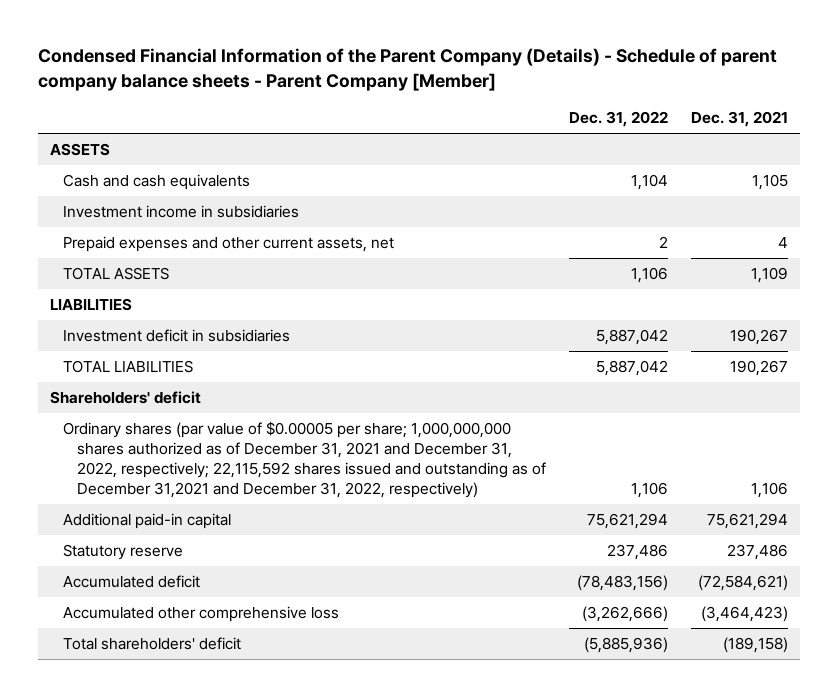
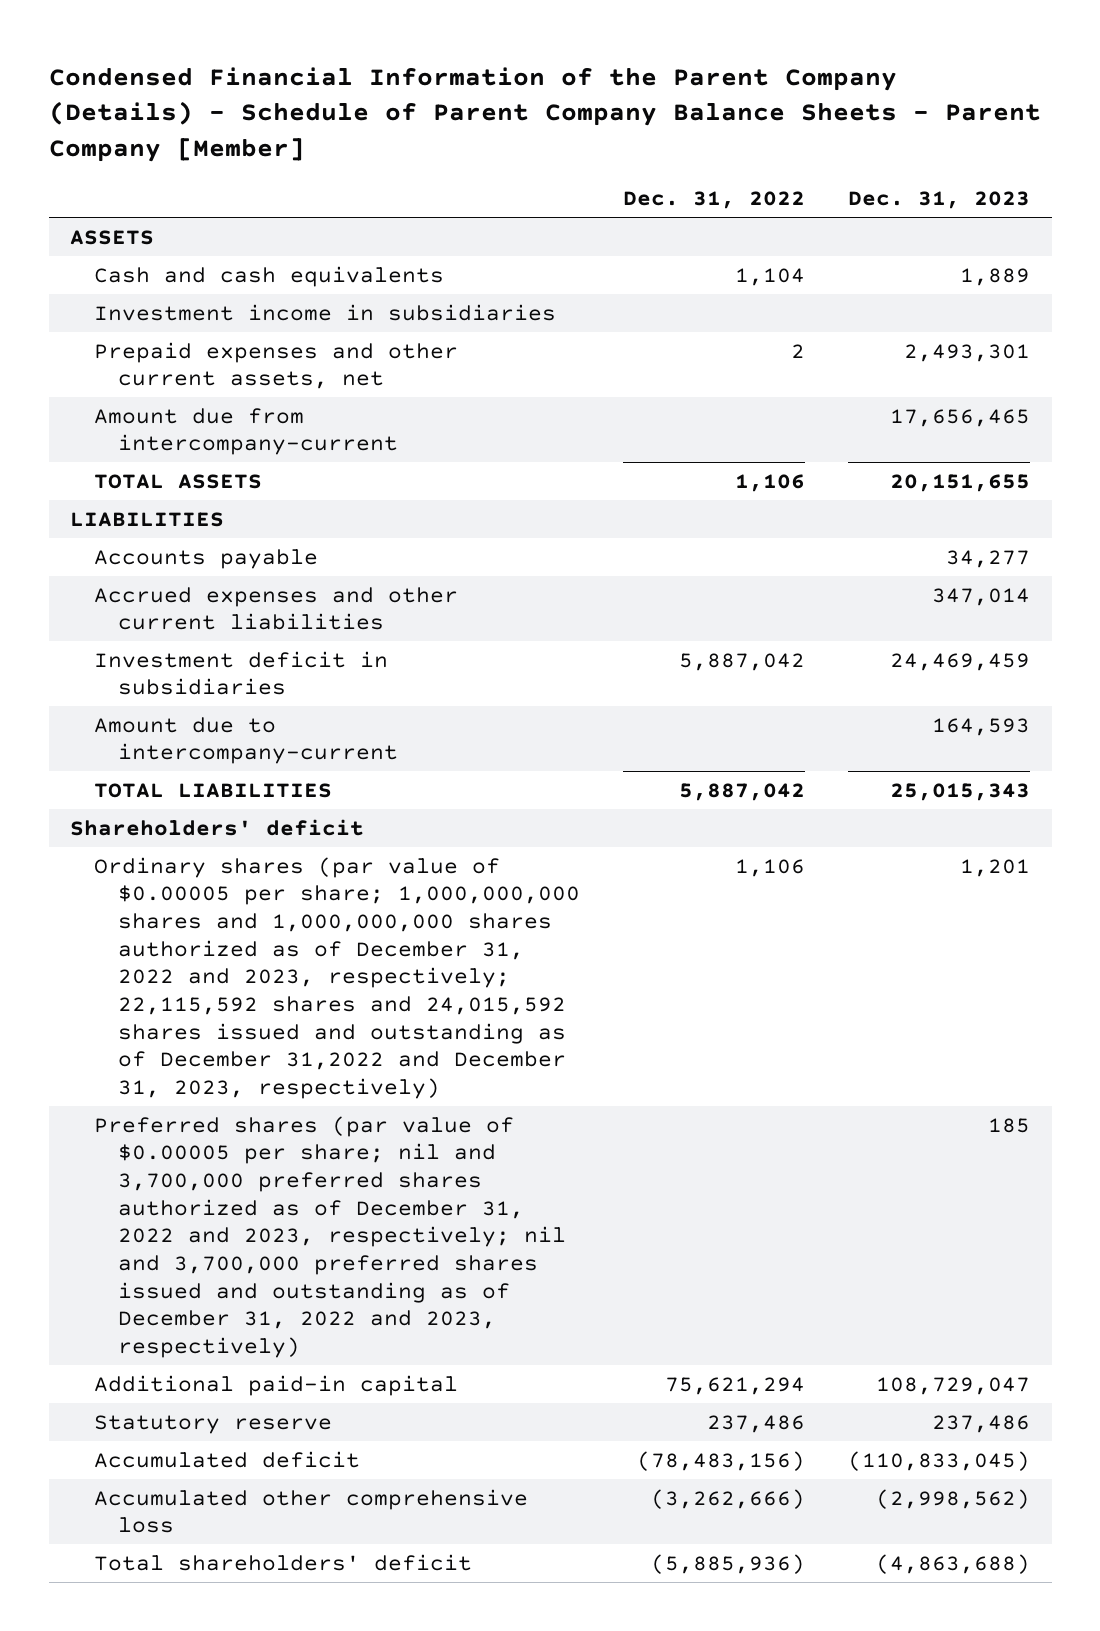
[38,48,778,91] Condensed Financial Information of the Parent Company (Details) - Schedule of parent company balance sheets - Parent Company [Member] -> [48,66,1041,163] Condensed Financial Information of the Parent Company (Details) - Schedule of Parent Company Balance Sheets - Parent Company [Member]
[691,111,789,128] Dec. 31, 2021 -> none
none -> [848,191,1031,210] Dec. 31, 2023
none -> [94,407,399,456] Amount due from intercompany-current
none -> [94,548,319,569] Accounts payable
none -> [94,586,459,631] Accrued expenses and other current liabilities
none -> [94,716,399,765] Amount due to intercompany-current
[63,421,547,499] Ordinary shares (par value of $0.00005 per share; 1,000,000,000 shares authorized as of December 31, 2021 and December 31, 2022, respectively; 22,115,592 shares issued and outstanding as of December 31,2021 and December 31, 2022, respectively) -> [94,856,581,1100] Ordinary shares (par value of $0.00005 per share; 1,000,000,000 shares and 1,000,000,000 shares authorized as of December 31, 2022 and 2023, respectively; 22,115,592 shares and 24,015,592 shares issued and outstanding as of December 31,2022 and December 31, 2023, respectively)
none -> [94,1115,567,1359] Preferred shares (par value of $0.00005 per share; nil and 3,700,000 preferred shares authorized as of December 31, 2022 and 2023, respectively; nil and 3,700,000 preferred shares issued and outstanding as of December 31, 2022 and 2023, respectively)

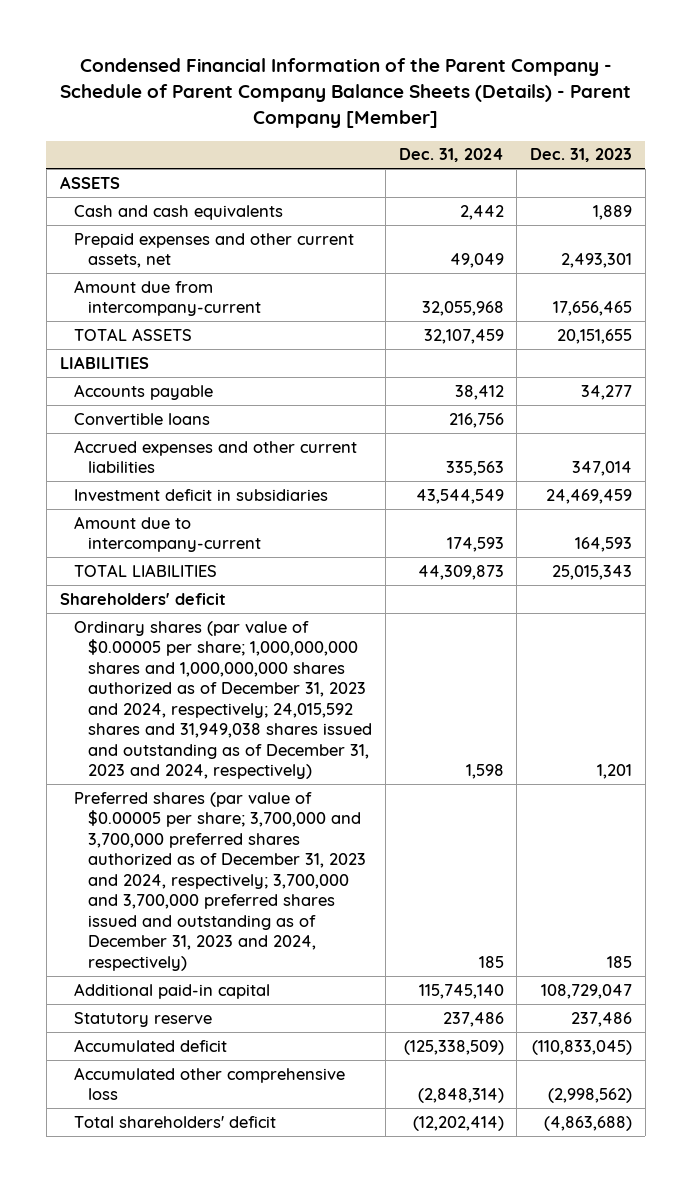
[48,66,1041,163] Condensed Financial Information of the Parent Company (Details) - Schedule of Parent Company Balance Sheets - Parent Company [Member] -> [59,58,631,128] Condensed Financial Information of the Parent Company - Schedule of Parent Company Balance Sheets (Details) - Parent Company [Member]
[623,191,806,210] Dec. 31, 2022 -> none
none -> [398,148,504,163] Dec. 31, 2024
[94,303,557,321] Investment income in subsidiaries -> none
none -> [73,412,210,425] Convertible loans
[94,856,581,1100] Ordinary shares (par value of $0.00005 per share; 1,000,000,000 shares and 1,000,000,000 shares authorized as of December 31, 2022 and 2023, respectively; 22,115,592 shares and 24,015,592 shares issued and outstanding as of December 31,2022 and December 31, 2023, respectively) -> [73,620,373,780] Ordinary shares (par value of $0.00005 per share; 1,000,000,000 shares and 1,000,000,000 shares authorized as of December 31, 2023 and 2024, respectively; 24,015,592 shares and 31,949,038 shares issued and outstanding as of December 31, 2023 and 2024, respectively)
[94,1115,567,1359] Preferred shares (par value of $0.00005 per share; nil and 3,700,000 preferred shares authorized as of December 31, 2022 and 2023, respectively; nil and 3,700,000 preferred shares issued and outstanding as of December 31, 2022 and 2023, respectively) -> [73,791,367,971] Preferred shares (par value of $0.00005 per share; 3,700,000 and 3,700,000 preferred shares authorized as of December 31, 2023 and 2024, respectively; 3,700,000 and 3,700,000 preferred shares issued and outstanding as of December 31, 2023 and 2024, respectively)

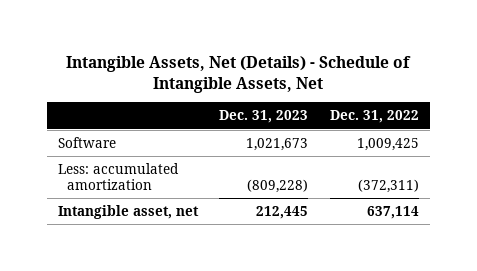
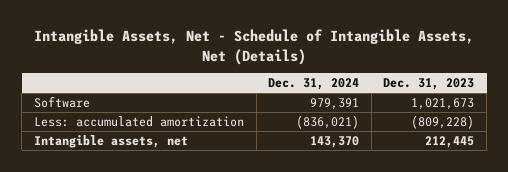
[66,55,412,93] Intangible Assets, Net (Details) - Schedule of Intangible Assets, Net -> [34,29,475,65] Intangible Assets, Net - Schedule of Intangible Assets, Net (Details)
[329,110,419,124] Dec. 31, 2022 -> none
none -> [268,78,360,91] Dec. 31, 2024
[57,204,199,219] Intangible asset, net -> [33,134,188,148] Intangible assets, net

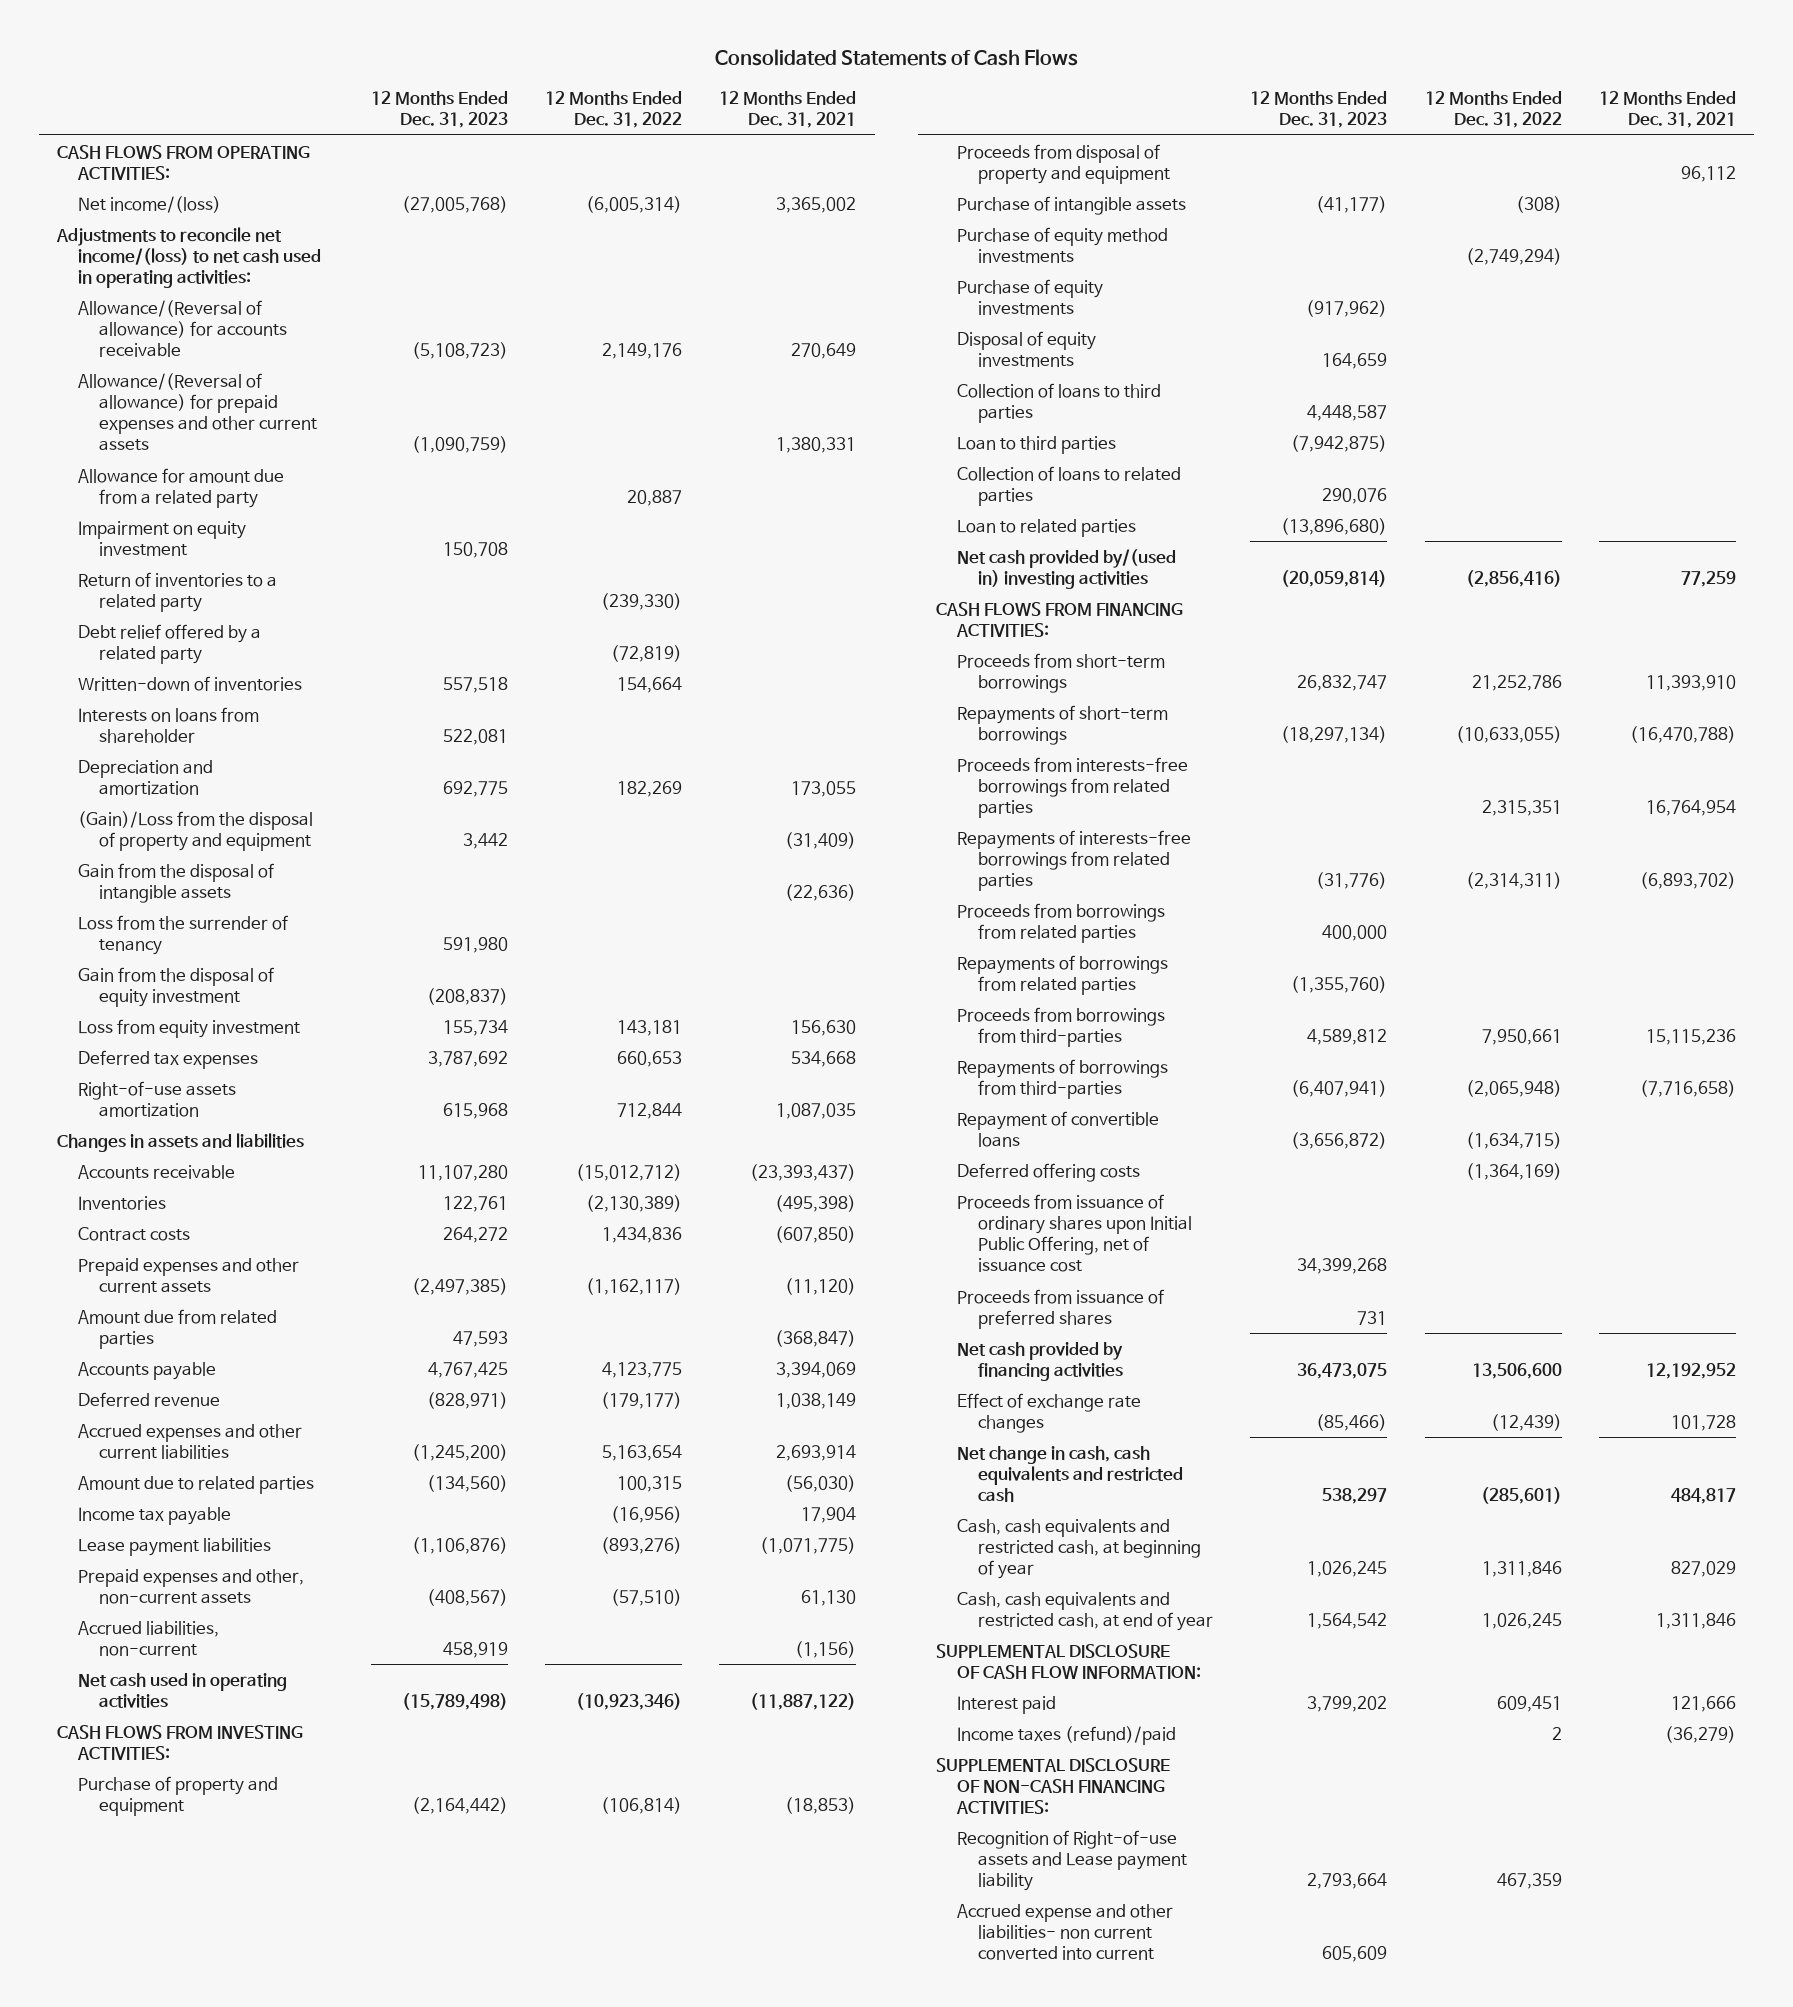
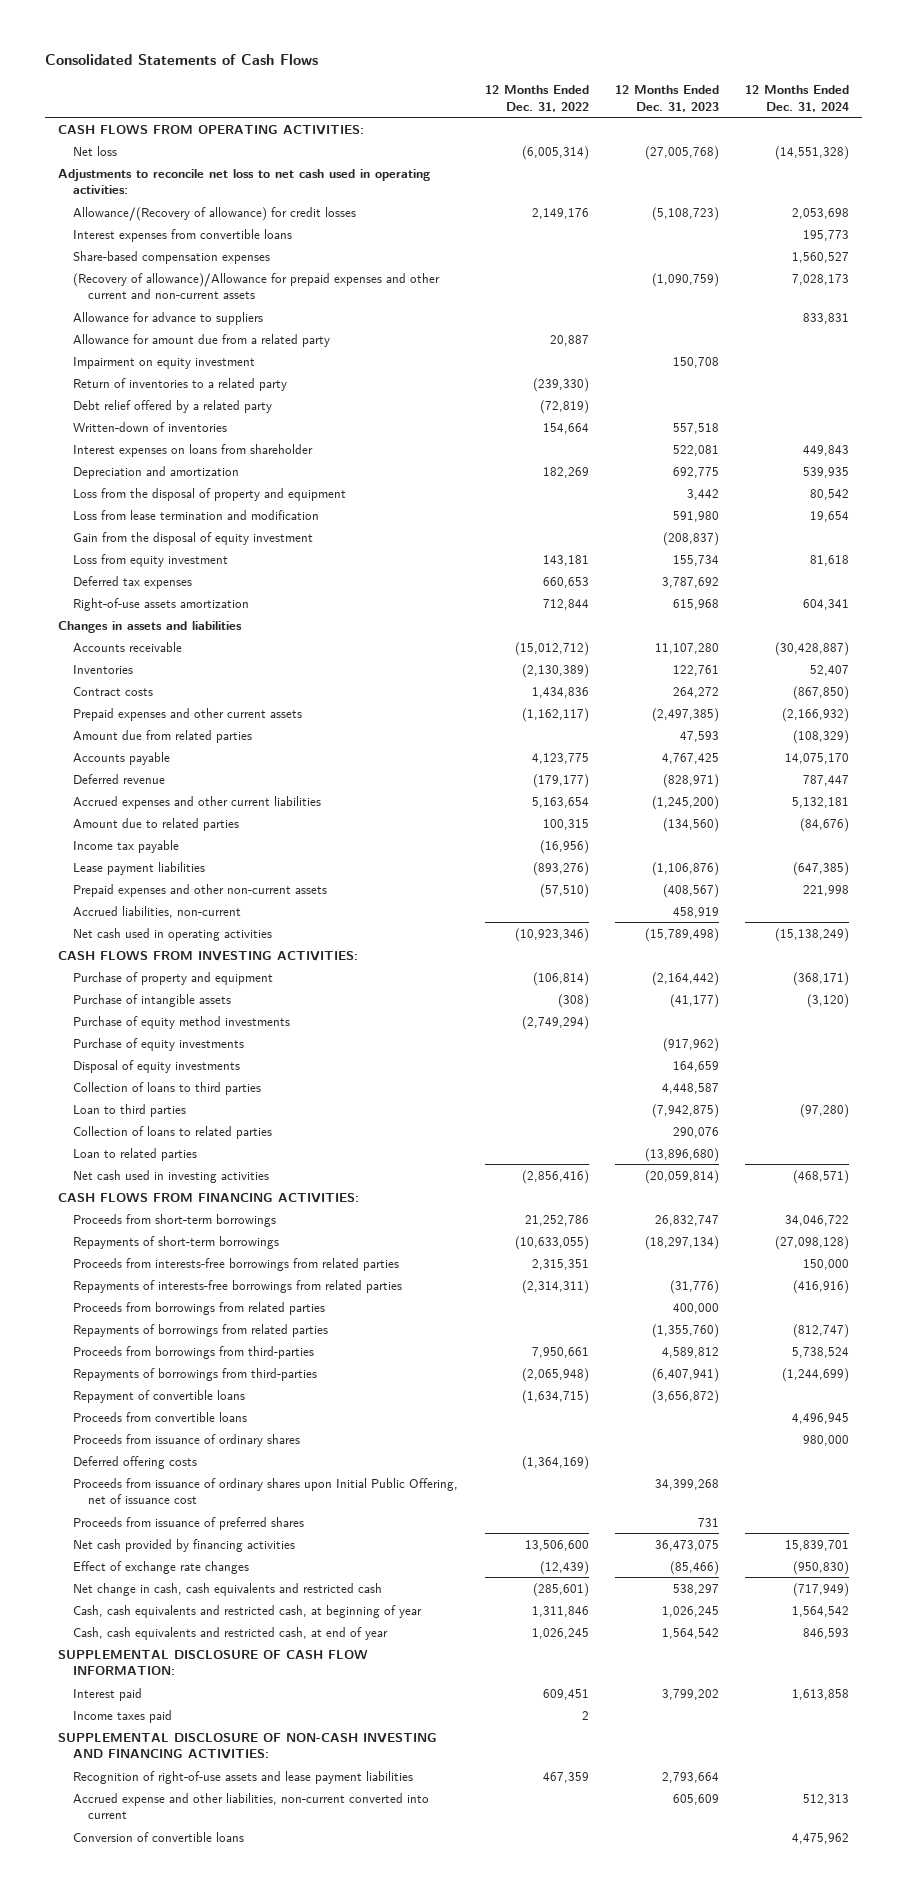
[719,91,857,129] 12 Months Ended Dec. 31, 2021 -> none
none -> [745,84,850,112] 12 Months Ended Dec. 31, 2024
[78,195,222,213] Net income/(loss) -> [73,145,118,156] Net loss
[56,226,322,289] Adjustments to reconcile net income/(loss) to net cash used in operating activities: -> [58,168,431,195] Adjustments to reconcile net loss to net cash used in operating activities:
[78,299,288,358] Allowance/(Reversal of allowance) for accounts receivable -> [73,206,357,221] Allowance/(Recovery of allowance) for credit losses
none -> [73,228,293,242] Interest expenses from convertible loans
none -> [73,250,271,264] Share-based compensation expenses
[78,372,318,452] Allowance/(Reversal of allowance) for prepaid expenses and other current assets -> [73,272,441,300] (Recovery of allowance)/Allowance for prepaid expenses and other current and non-current assets
none -> [73,311,264,325] Allowance for advance to suppliers
[78,706,260,743] Interests on loans from shareholder -> [73,443,314,457] Interest expenses on loans from shareholder
[78,862,275,903] Gain from the disposal of intangible assets -> none
[78,810,314,851] (Gain)/Loss from the disposal of property and equipment -> [73,487,347,501] Loss from the disposal of property and equipment
[78,914,289,955] Loss from the surrender of tenancy -> [73,509,320,520] Loss from lease termination and modification
[78,1568,305,1604] Prepaid expenses and other, non-current assets -> [73,883,328,897] Prepaid expenses and other non-current assets
[957,143,1171,184] Proceeds from disposal of property and equipment -> none
[957,548,1177,589] Net cash provided by/(used in) investing activities -> [73,1169,270,1183] Net cash used in investing activities
none -> [73,1411,248,1422] Proceeds from convertible loans
none -> [73,1433,301,1447] Proceeds from issuance of ordinary shares
[957,1725,1177,1745] Income taxes (refund)/paid -> [73,1709,173,1723] Income taxes paid
[936,1757,1171,1815] SUPPLEMENTAL DISCLOSURE OF NON-CASH FINANCING ACTIVITIES: -> [58,1732,438,1760] SUPPLEMENTAL DISCLOSURE OF NON-CASH INVESTING AND FINANCING ACTIVITIES:
[957,1829,1188,1892] Recognition of Right-of-use assets and Lease payment liability -> [73,1770,414,1784] Recognition of right-of-use assets and lease payment liabilities
[957,1903,1174,1961] Accrued expense and other liabilities- non current converted into current -> [73,1792,430,1820] Accrued expense and other liabilities, non-current converted into current
none -> [73,1831,245,1842] Conversion of convertible loans

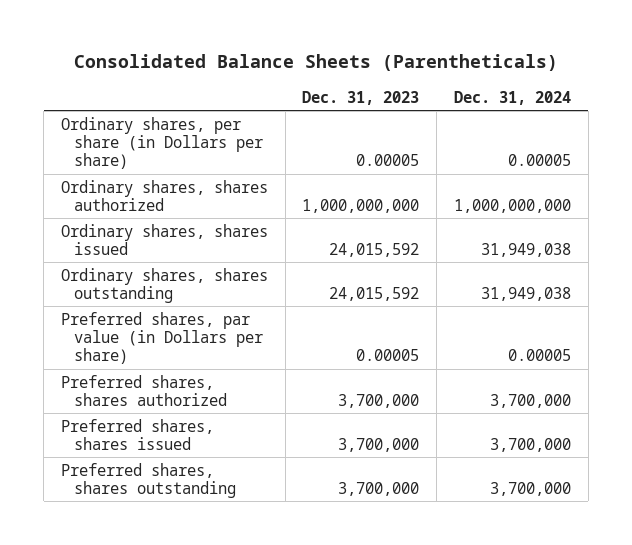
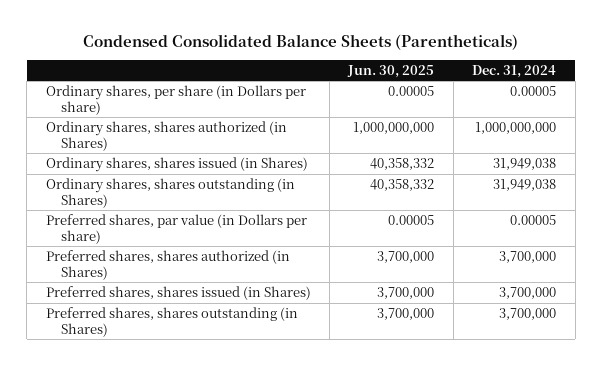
[73,54,558,72] Consolidated Balance Sheets (Parentheticals) -> [82,33,518,50] Condensed Consolidated Balance Sheets (Parentheticals)
[302,90,420,105] Dec. 31, 2023 -> none
none -> [347,64,435,78] Jun. 30, 2025
[60,179,268,212] Ordinary shares, shares authorized -> [45,121,287,151] Ordinary shares, shares authorized (in Shares)
[60,223,268,256] Ordinary shares, shares issued -> [45,157,308,173] Ordinary shares, shares issued (in Shares)
[60,267,268,304] Ordinary shares, shares outstanding -> [45,178,295,208] Ordinary shares, shares outstanding (in Shares)
[60,374,228,407] Preferred shares, shares authorized -> [45,250,290,280] Preferred shares, shares authorized (in Shares)
[60,418,214,451] Preferred shares, shares issued -> [45,286,311,301] Preferred shares, shares issued (in Shares)
[60,462,237,499] Preferred shares, shares outstanding -> [45,307,298,337] Preferred shares, shares outstanding (in Shares)

